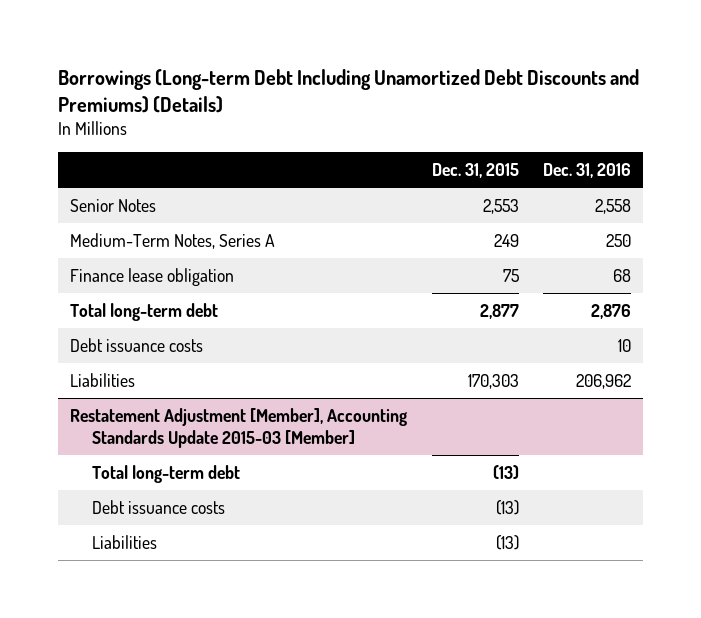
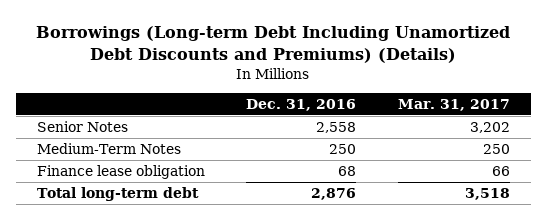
[431,162,519,178] Dec. 31, 2015 -> none
none -> [398,99,511,112] Mar. 31, 2017
[70,232,276,249] Medium-Term Notes, Series A -> [36,143,181,155] Medium-Term Notes
[70,337,204,352] Debt issuance costs -> none
[70,372,136,387] Liabilities -> none
[70,407,408,448] Restatement Adjustment [Member], Accounting Standards Update 2015-03 [Member] -> none
[92,464,241,483] Total long-term debt -> none
[92,499,226,514] Debt issuance costs -> none
[92,534,158,549] Liabilities -> none

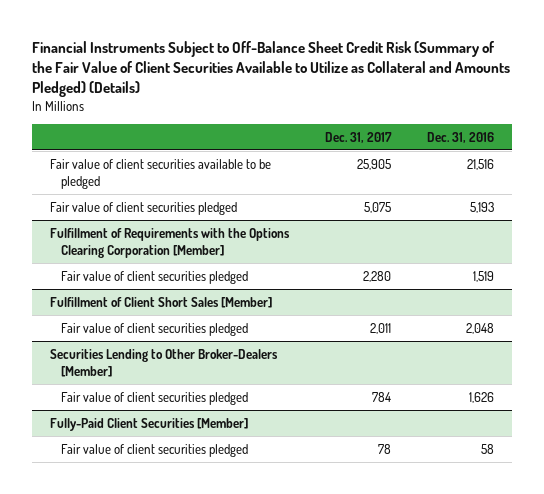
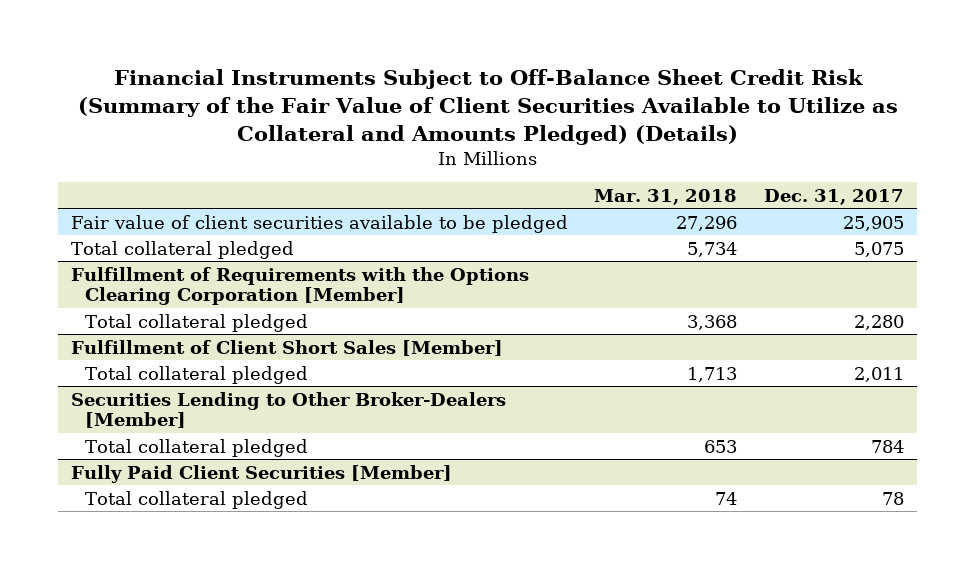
[426,131,494,143] Dec. 31, 2016 -> none
none -> [594,188,738,205] Mar. 31, 2018
[50,201,238,215] Fair value of client securities pledged -> [71,240,295,259] Total collateral pledged
[61,270,249,284] Fair value of client securities pledged -> [85,313,309,332] Total collateral pledged
[61,322,249,336] Fair value of client securities pledged -> [85,365,309,384] Total collateral pledged
[61,391,249,405] Fair value of client securities pledged -> [85,438,309,457] Total collateral pledged
[50,417,249,431] Fully-Paid Client Securities [Member] -> [71,464,453,483] Fully Paid Client Securities [Member]
[61,443,249,457] Fair value of client securities pledged -> [85,490,309,509] Total collateral pledged

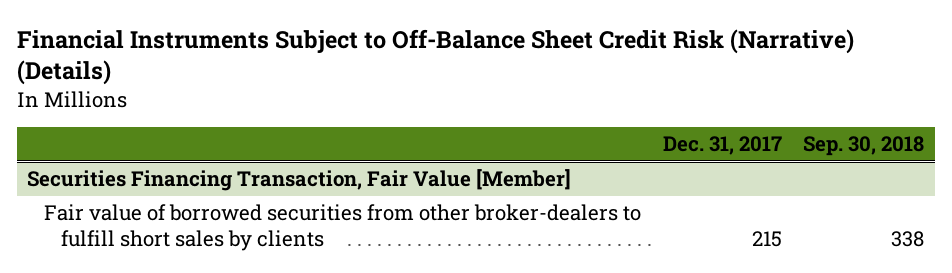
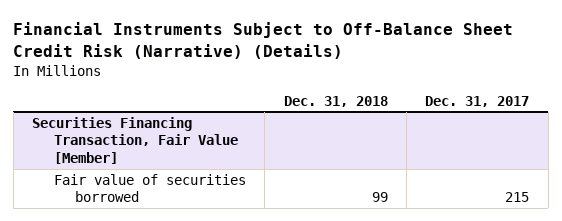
[803,136,925,157] Sep. 30, 2018 -> none
none -> [283,95,388,107] Dec. 31, 2018
[44,204,642,252] Fair value of borrowed securities from other broker-dealers to fulfill short sales by clients -> [53,173,246,203] Fair value of securities borrowed

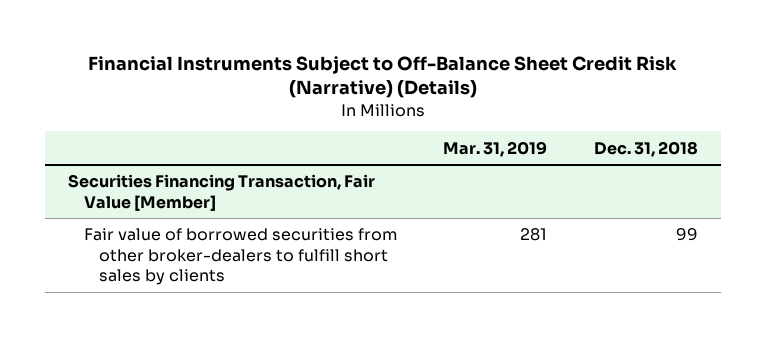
[425,95,530,107] Dec. 31, 2017 -> none
none -> [443,140,548,157] Mar. 31, 2019
[53,173,246,203] Fair value of securities borrowed -> [83,228,397,286] Fair value of borrowed securities from other broker-dealers to fulfill short sales by clients

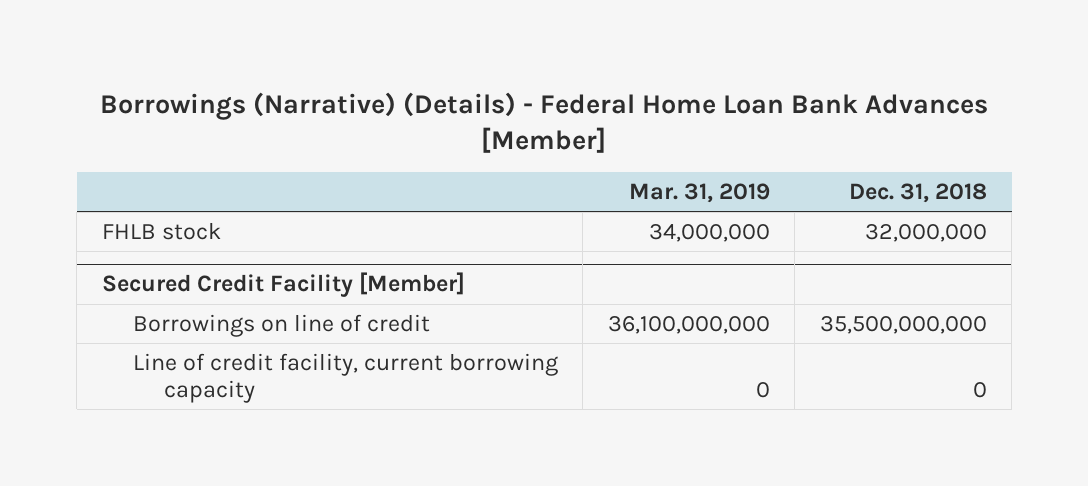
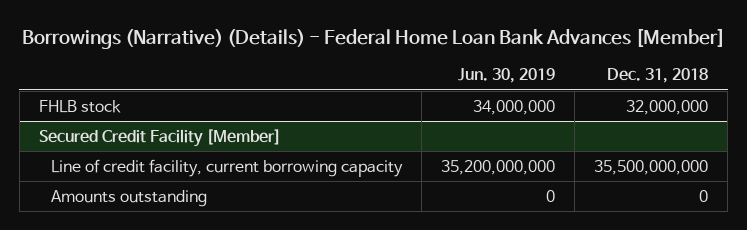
[628,182,770,203] Mar. 31, 2019 -> none
none -> [457,68,555,84] Jun. 30, 2019
[132,313,430,337] Borrowings on line of credit -> none
[972,382,987,399] 0 -> [594,159,709,175] 35,500,000,000
none -> [50,189,207,207] Amounts outstanding

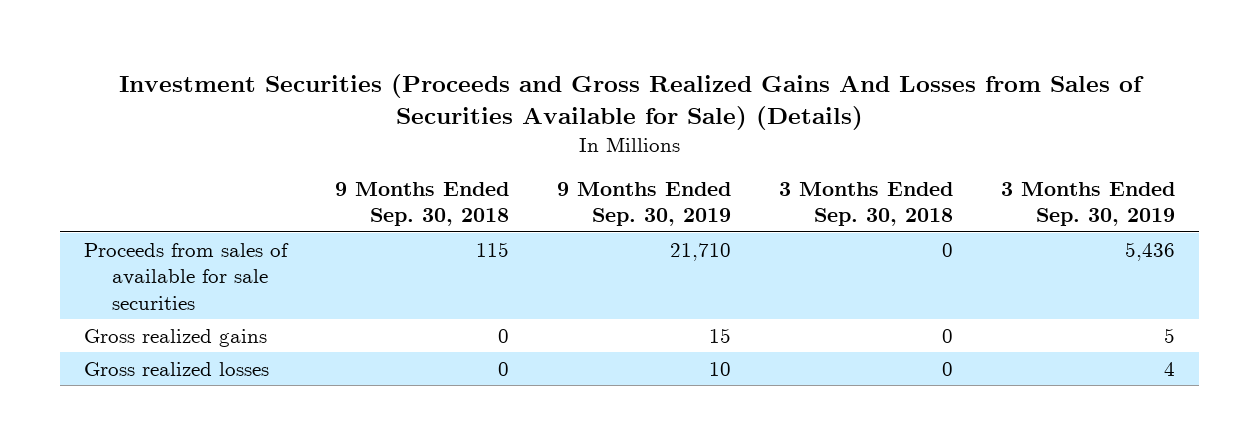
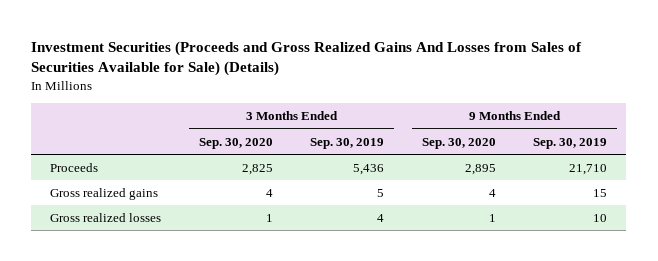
[335,181,510,227] 9 Months Ended Sep. 30, 2018 -> none
[779,181,954,227] 3 Months Ended Sep. 30, 2018 -> none
none -> [198,137,273,149] Sep. 30, 2020
none -> [421,137,496,149] Sep. 30, 2020
[84,242,290,310] Proceeds from sales of available for sale securities -> [50,163,99,173] Proceeds

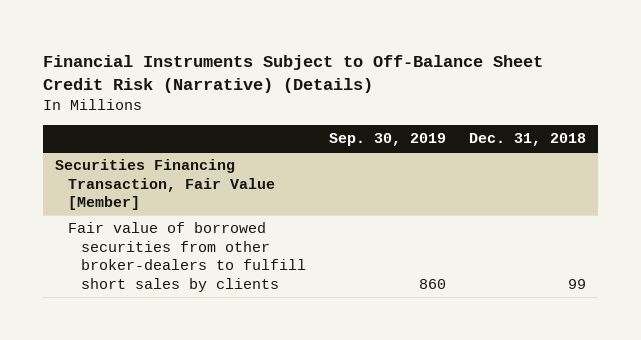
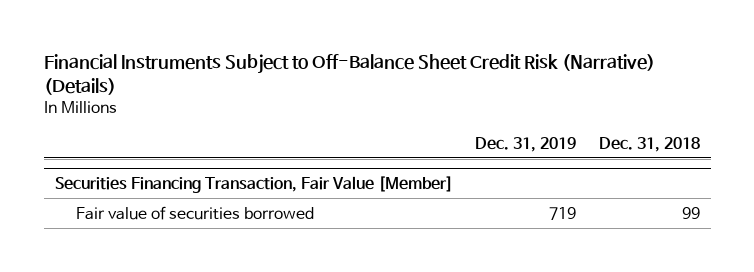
[329,133,447,147] Sep. 30, 2019 -> none
none -> [475,136,577,152] Dec. 31, 2019
[67,222,307,292] Fair value of borrowed securities from other broker-dealers to fulfill short sales by clients -> [75,205,314,220] Fair value of securities borrowed

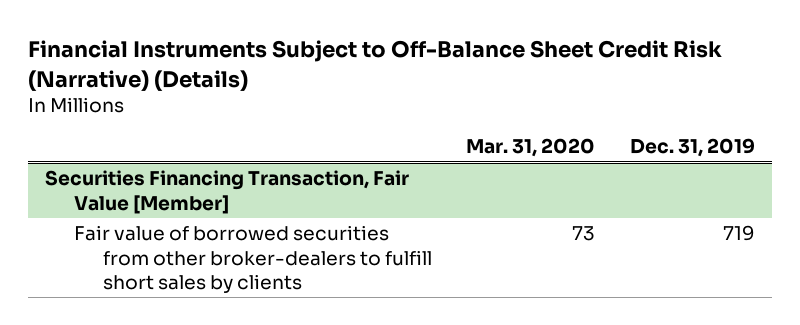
[598,136,700,152] Dec. 31, 2018 -> none
none -> [466,138,596,158] Mar. 31, 2020
[75,205,314,220] Fair value of securities borrowed -> [74,225,433,294] Fair value of borrowed securities from other broker-dealers to fulfill short sales by clients

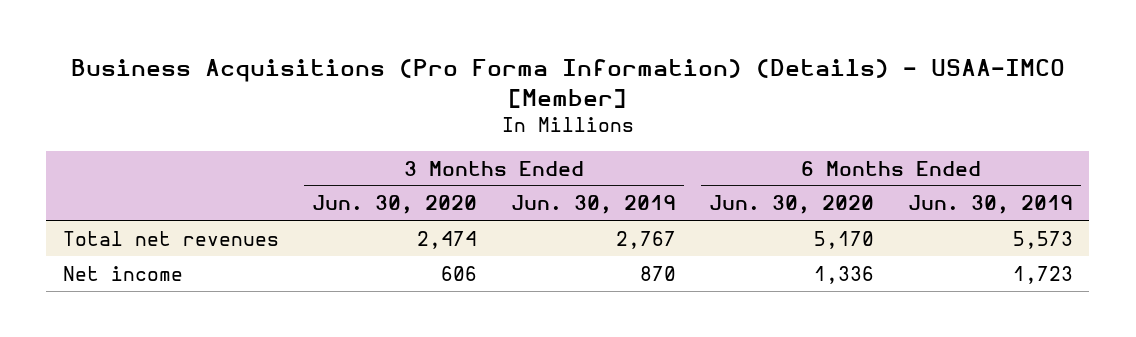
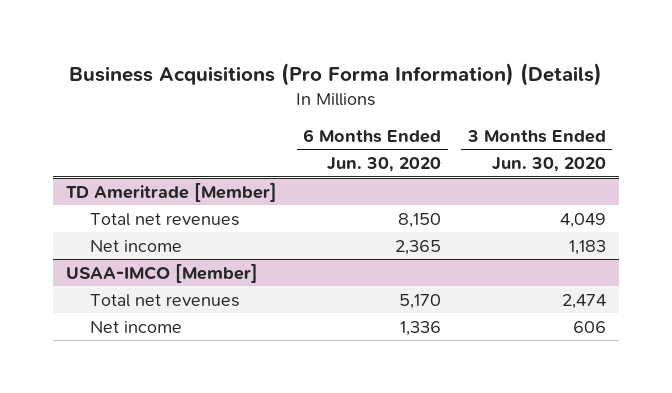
[70,59,1065,108] Business Acquisitions (Pro Forma Information) (Details) - USAA-IMCO [Member] -> [68,62,602,86] Business Acquisitions (Pro Forma Information) (Details)
[510,195,676,215] Jun. 30, 2019 -> none
[907,195,1073,215] Jun. 30, 2019 -> none
none -> [66,182,278,202] TD Ameritrade [Member]
none -> [89,212,239,226] Total net revenues
none -> [89,239,182,252] Net income
none -> [66,263,259,283] USAA-IMCO [Member]

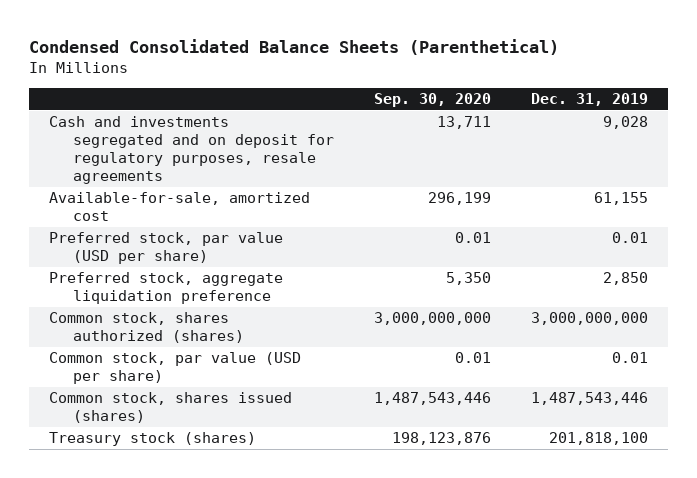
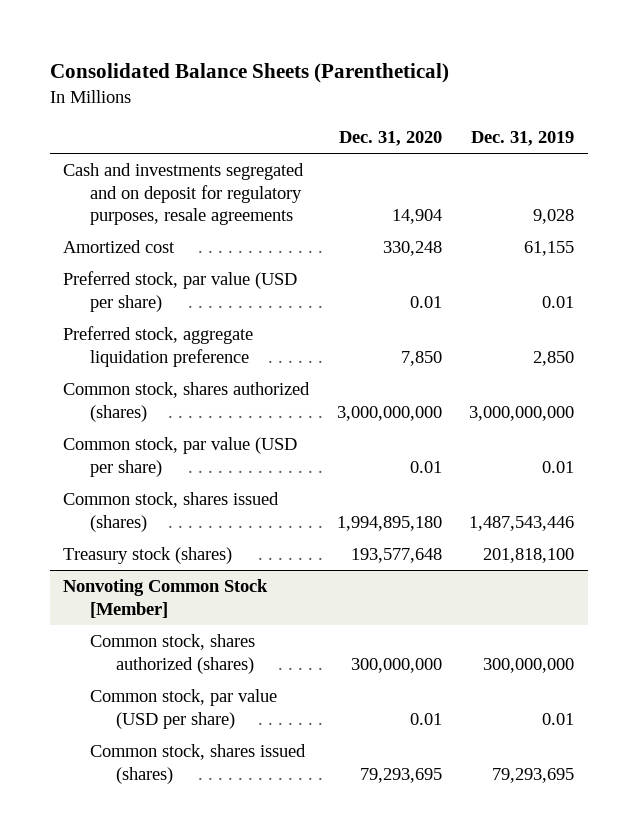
[29,38,560,55] Condensed Consolidated Balance Sheets (Parenthetical) -> [49,62,449,83] Consolidated Balance Sheets (Parenthetical)
[373,93,491,108] Sep. 30, 2020 -> none
none -> [338,130,442,146] Dec. 31, 2020
[49,192,311,222] Available-for-sale, amortized cost -> [63,240,176,254] Amortized cost
none -> [63,579,269,618] Nonvoting Common Stock [Member]
none -> [89,634,255,674] Common stock, shares authorized (shares)
none -> [89,689,277,729] Common stock, par value (USD per share)
none -> [89,744,306,784] Common stock, shares issued (shares)

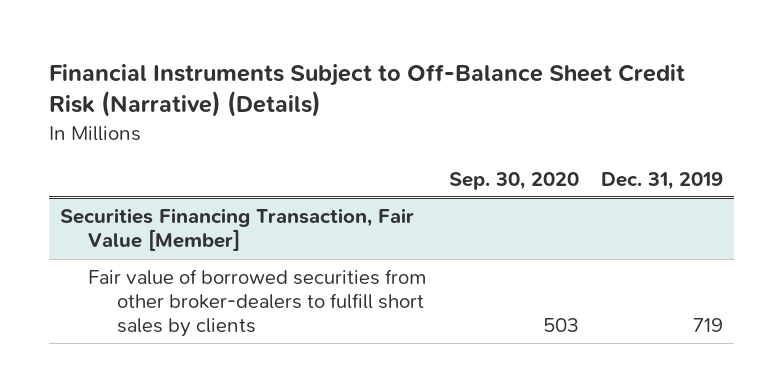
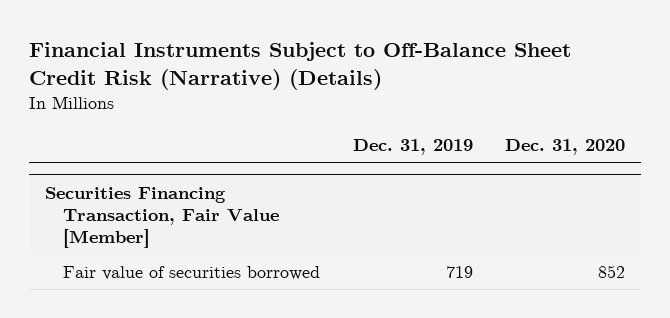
[449,171,580,190] Sep. 30, 2020 -> none
none -> [505,139,626,156] Dec. 31, 2020
[88,269,428,338] Fair value of borrowed securities from other broker-dealers to fulfill short sales by clients -> [63,265,321,280] Fair value of securities borrowed

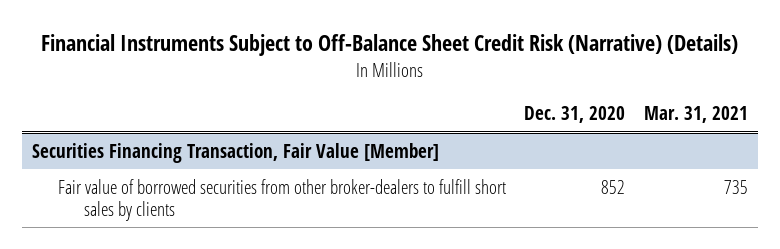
[352,139,473,156] Dec. 31, 2019 -> none
none -> [644,106,749,124] Mar. 31, 2021
[63,265,321,280] Fair value of securities borrowed -> [57,178,506,221] Fair value of borrowed securities from other broker-dealers to fulfill short sales by clients

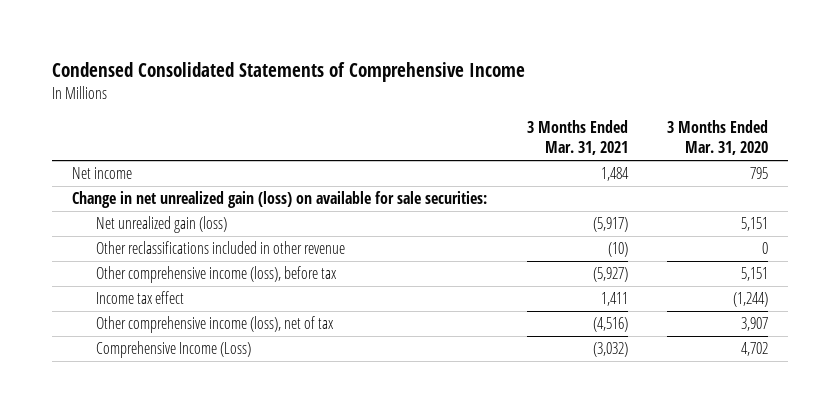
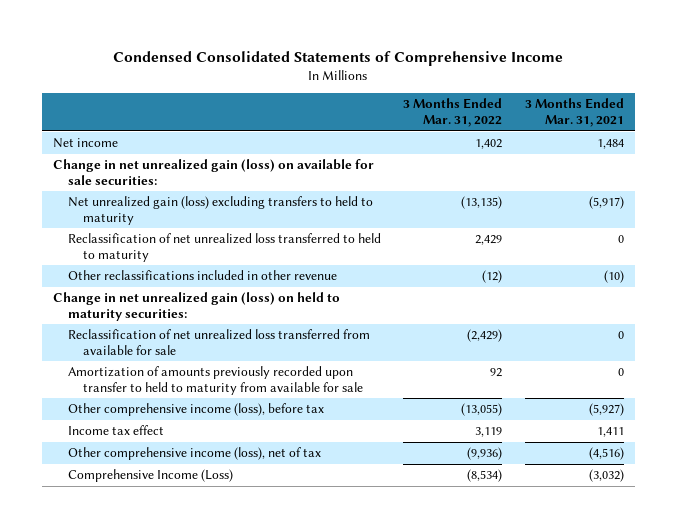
[667,120,769,156] 3 Months Ended Mar. 31, 2020 -> none
none -> [403,98,503,128] 3 Months Ended Mar. 31, 2022
[95,216,227,234] Net unrealized gain (loss) -> [67,196,373,225] Net unrealized gain (loss) excluding transfers to held to maturity
none -> [67,233,381,262] Reclassification of net unrealized loss transferred to held to maturity
none -> [52,292,340,321] Change in net unrealized gain (loss) on held to maturity securities:
none -> [67,329,370,355] Reclassification of net unrealized loss transferred from available for sale
none -> [67,366,363,395] Amortization of amounts previously recorded upon transfer to held to maturity from available for sale

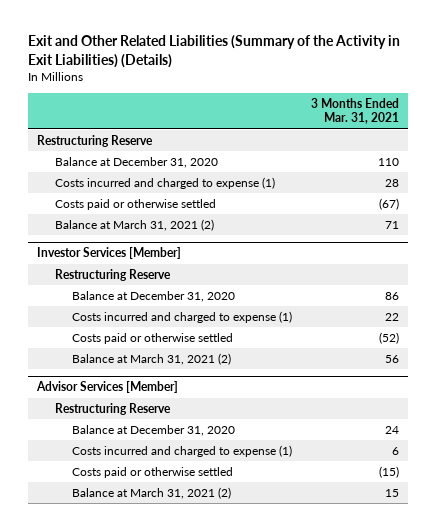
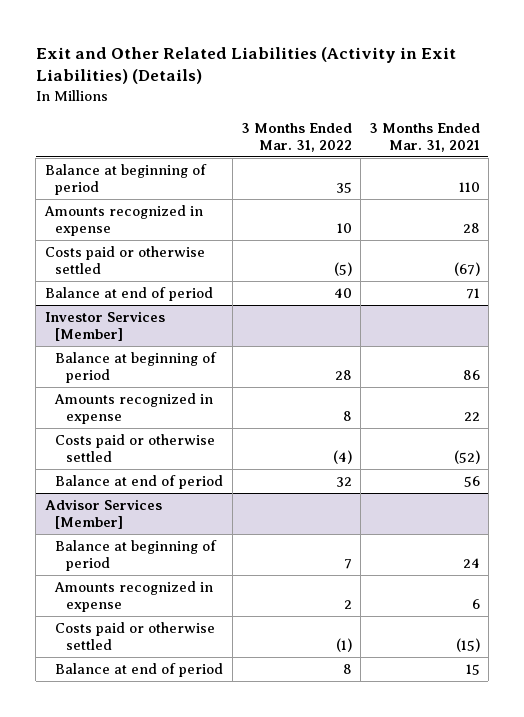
[27,35,400,68] Exit and Other Related Liabilities (Summary of the Activity in Exit Liabilities) (Details) -> [35,46,456,85] Exit and Other Related Liabilities (Activity in Exit Liabilities) (Details)
none -> [240,122,352,152] 3 Months Ended Mar. 31, 2022
[37,135,154,148] Restructuring Reserve -> none
[54,157,218,169] Balance at December 31, 2020 -> [44,164,207,196] Balance at beginning of period
[54,177,275,190] Costs incurred and charged to expense (1) -> [43,205,203,237] Amounts recognized in expense
[54,219,214,232] Balance at March 31, 2021 (2) -> [44,287,213,302] Balance at end of period
[54,269,171,282] Restructuring Reserve -> none
[72,291,236,303] Balance at December 31, 2020 -> [55,352,218,384] Balance at beginning of period
[72,311,293,324] Costs incurred and charged to expense (1) -> [54,393,214,425] Amounts recognized in expense
[72,353,232,366] Balance at March 31, 2021 (2) -> [55,475,224,490] Balance at end of period
[54,403,171,416] Restructuring Reserve -> none
[72,425,236,437] Balance at December 31, 2020 -> [55,540,218,572] Balance at beginning of period
[72,445,293,458] Costs incurred and charged to expense (1) -> [54,581,214,613] Amounts recognized in expense
[72,487,232,500] Balance at March 31, 2021 (2) -> [55,663,224,678] Balance at end of period

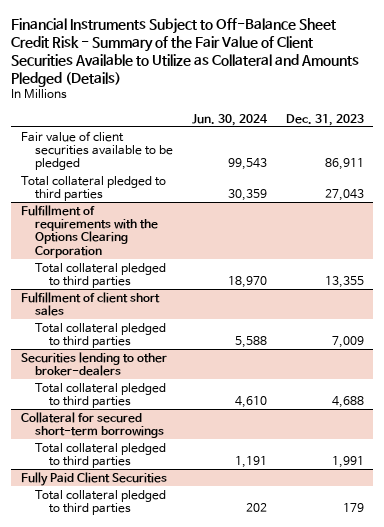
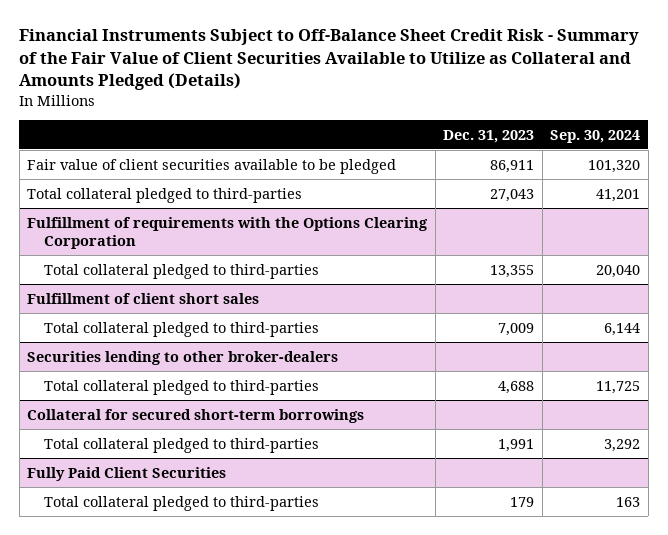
[191,113,268,126] Jun. 30, 2024 -> none
none -> [550,129,641,143] Sep. 30, 2024
[20,175,166,201] Total collateral pledged to third parties -> [27,187,303,203] Total collateral pledged to third-parties
[34,262,166,288] Total collateral pledged to third parties -> [43,263,319,279] Total collateral pledged to third-parties
[34,322,166,348] Total collateral pledged to third parties -> [43,321,319,337] Total collateral pledged to third-parties
[34,382,166,408] Total collateral pledged to third parties -> [43,379,319,395] Total collateral pledged to third-parties
[34,442,166,468] Total collateral pledged to third parties -> [43,437,319,453] Total collateral pledged to third-parties
[34,489,166,515] Total collateral pledged to third parties -> [43,495,319,511] Total collateral pledged to third-parties

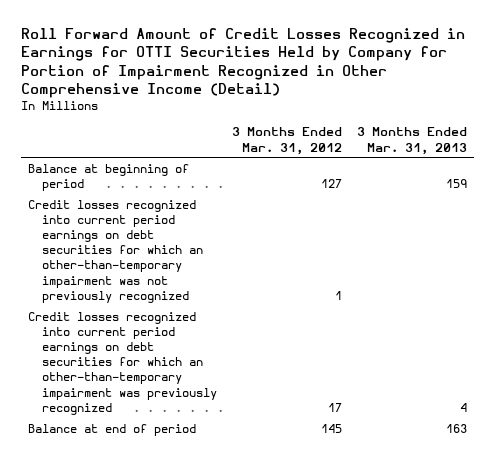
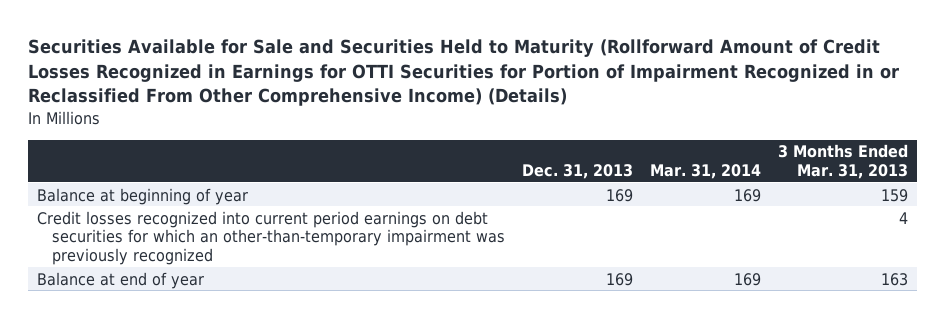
[20,28,465,98] Roll Forward Amount of Credit Losses Recognized in Earnings for OTTI Securities Held by Company for Portion of Impairment Recognized in Other Comprehensive Income (Detail) -> [28,38,900,107] Securities Available for Sale and Securities Held to Maturity (Rollforward Amount of Credit Losses Recognized in Earnings for OTTI Securities for Portion of Impairment Recognized in or Reclassified From Other Comprehensive Income) (Details)
[231,127,342,155] 3 Months Ended Mar. 31, 2012 -> none
none -> [522,163,634,179] Dec. 31, 2013
none -> [650,163,762,179] Mar. 31, 2014
[28,199,203,303] Credit losses recognized into current period earnings on debt securities for which an other-than-temporary impairment was not previously recognized -> none
[28,163,190,191] Balance at beginning of period -> [36,187,248,205] Balance at beginning of year
[28,423,197,436] Balance at end of period -> [36,271,204,289] Balance at end of year

